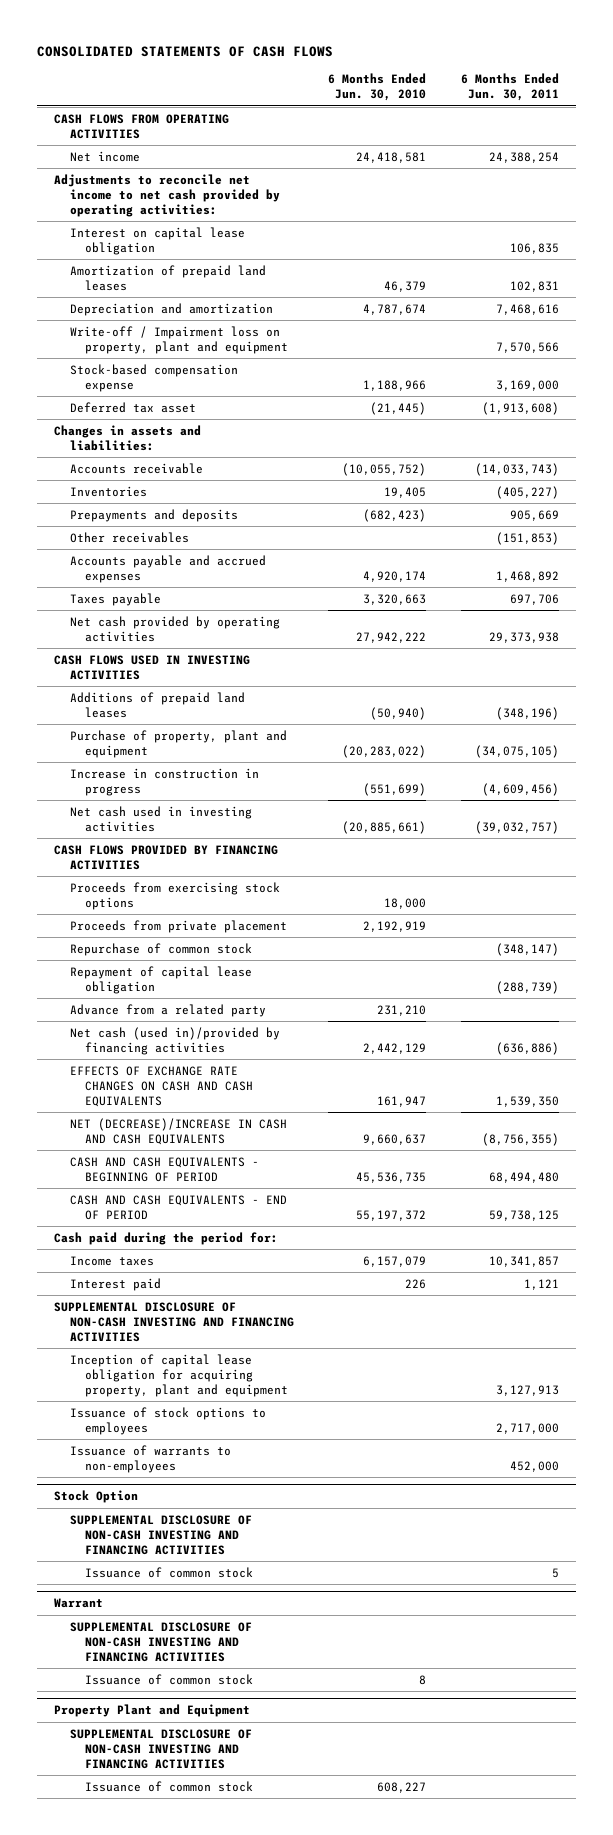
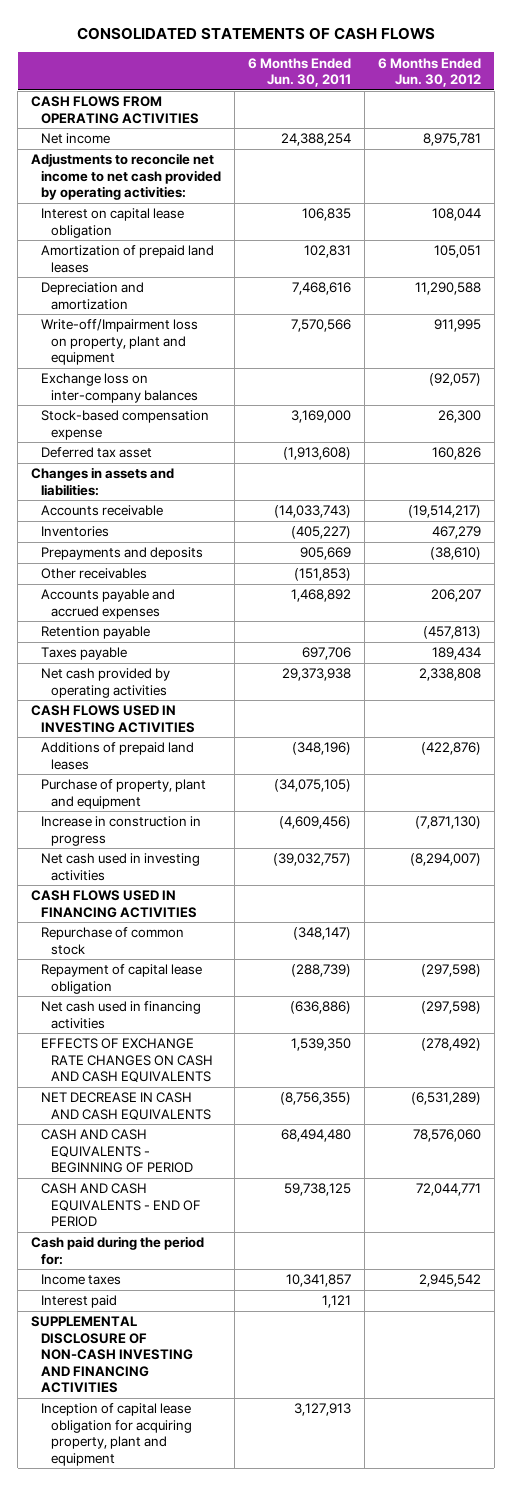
[328,73,427,102] 6 Months Ended Jun. 30, 2010 -> none
none -> [377,57,481,88] 6 Months Ended Jun. 30, 2012
[69,325,288,354] Write-off / Impairment loss on property, plant and equipment -> [41,319,199,366] Write-off/Impairment loss on property, plant and equipment
none -> [41,373,198,403] Exchange loss on inter-company balances
none -> [41,626,151,640] Retention payable
[69,881,280,910] Proceeds from exercising stock options -> none
[69,919,287,933] Proceeds from private placement -> none
[54,844,279,870] CASH FLOWS PROVIDED BY FINANCING ACTIVITIES -> [31,890,198,918] CASH FLOWS USED IN FINANCING ACTIVITIES
[69,1003,266,1017] Advance from a related party -> none
[69,1026,280,1055] Net cash (used in)/provided by financing activities -> [41,1001,202,1029] Net cash used in financing activities
[69,1117,287,1145] NET (DECREASE)/INCREASE IN CASH AND CASH EQUIVALENTS -> [41,1092,211,1120] NET DECREASE IN CASH AND CASH EQUIVALENTS
[69,1406,266,1435] Issuance of stock options to employees -> none
[69,1444,231,1473] Issuance of warrants to non-employees -> none
[54,1490,139,1504] Stock Option -> none
[69,1514,252,1555] SUPPLEMENTAL DISCLOSURE OF NON-CASH INVESTING AND FINANCING ACTIVITIES -> none
[84,1566,253,1578] Issuance of common stock -> none
[54,1598,104,1609] Warrant -> none
[69,1621,252,1662] SUPPLEMENTAL DISCLOSURE OF NON-CASH INVESTING AND FINANCING ACTIVITIES -> none
[84,1673,253,1685] Issuance of common stock -> none
[54,1704,251,1718] Property Plant and Equipment -> none
[69,1728,252,1769] SUPPLEMENTAL DISCLOSURE OF NON-CASH INVESTING AND FINANCING ACTIVITIES -> none
[84,1780,253,1792] Issuance of common stock -> none

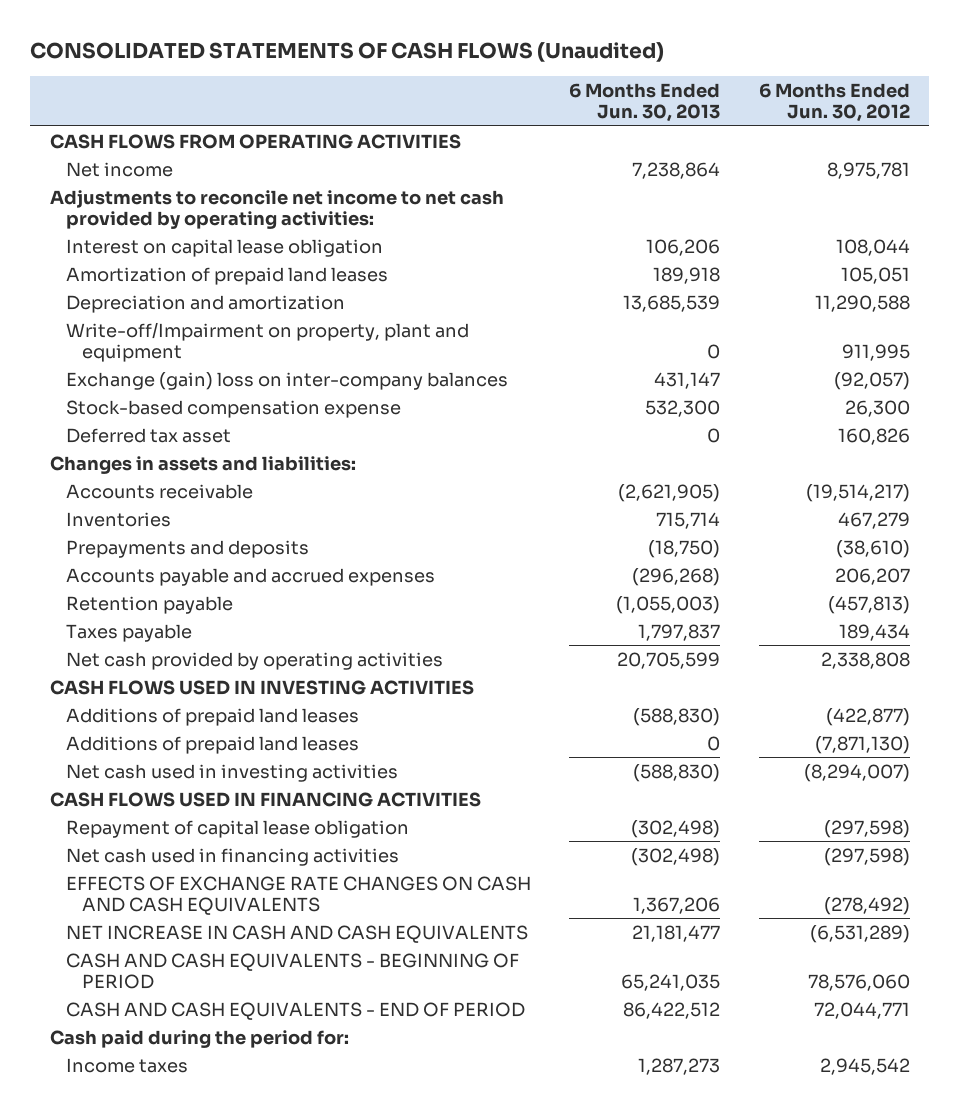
[77,26,436,40] CONSOLIDATED STATEMENTS OF CASH FLOWS -> [30,42,665,63] CONSOLIDATED STATEMENTS OF CASH FLOWS (Unaudited)
[247,57,351,88] 6 Months Ended Jun. 30, 2011 -> none
none -> [569,82,721,123] 6 Months Ended Jun. 30, 2013
[41,319,199,366] Write-off/Impairment loss on property, plant and equipment -> [65,321,469,362] Write-off/Impairment on property, plant and equipment
[41,373,198,403] Exchange loss on inter-company balances -> [65,371,508,390] Exchange (gain) loss on inter-company balances
[41,568,148,580] Other receivables -> none
[41,779,207,809] Purchase of property, plant and equipment -> none
[420,742,481,756] (422,876) -> [825,707,910,726] (422,877)
[41,816,202,846] Increase in construction in progress -> [65,735,359,754] Additions of prepaid land leases
[41,927,185,955] Repurchase of common stock -> none
[41,1092,211,1120] NET DECREASE IN CASH AND CASH EQUIVALENTS -> [65,924,528,943] NET INCREASE IN CASH AND CASH EQUIVALENTS
[41,1295,118,1309] Interest paid -> none
[31,1316,194,1394] SUPPLEMENTAL DISCLOSURE OF NON-CASH INVESTING AND FINANCING ACTIVITIES -> none
[41,1403,192,1466] Inception of capital lease obligation for acquiring property, plant and equipment -> none

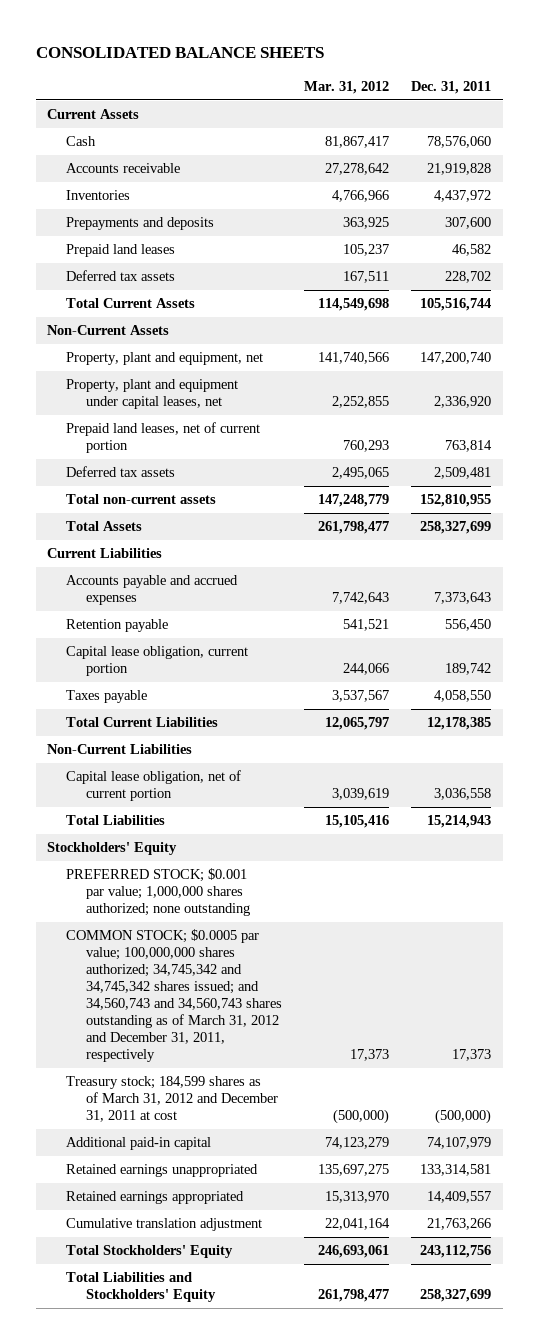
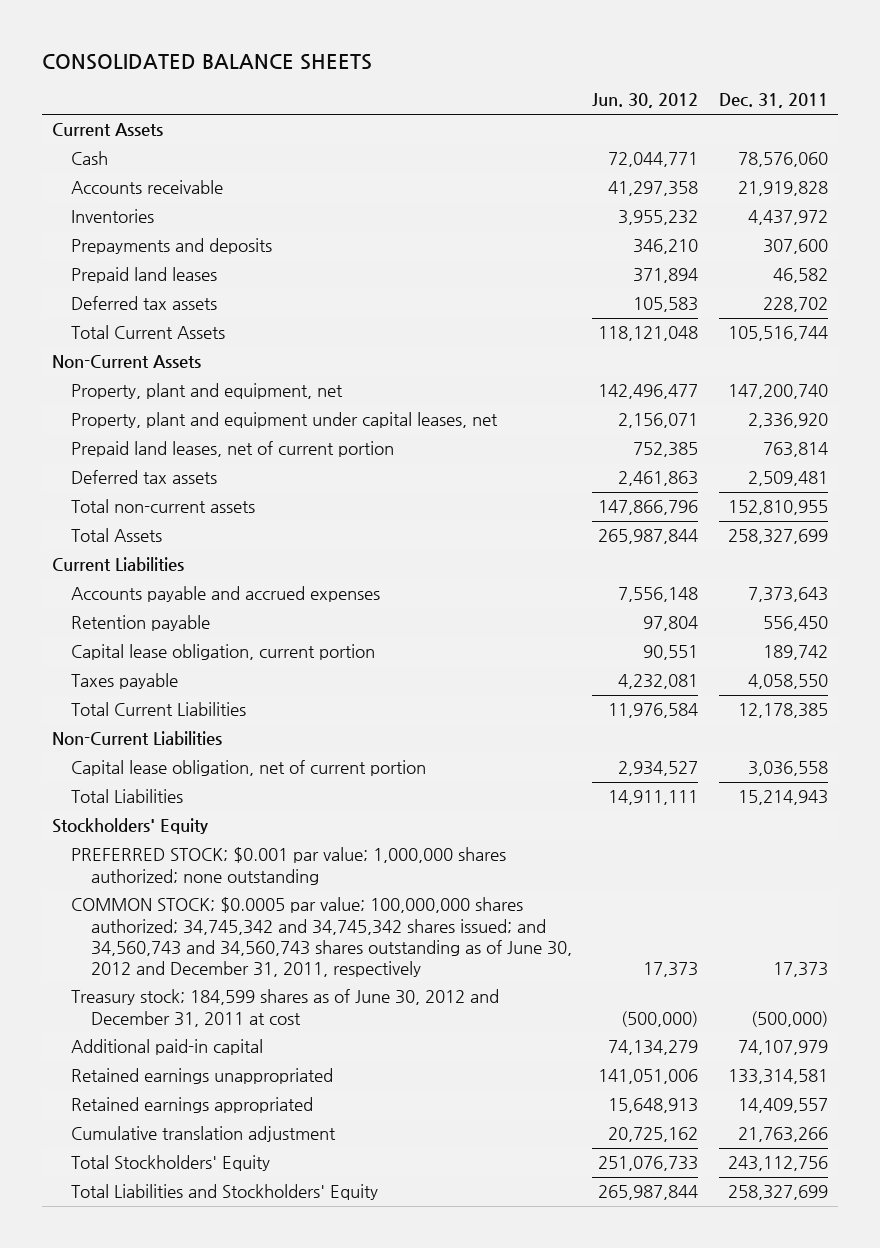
[304,81,390,95] Mar. 31, 2012 -> none
none -> [592,93,699,109] Jun. 30, 2012
[66,929,282,1063] COMMON STOCK; $0.0005 par value; 100,000,000 shares authorized; 34,745,342 and 34,745,342 shares issued; and 34,560,743 and 34,560,743 shares outstanding as of March 31, 2012 and December 31, 2011, respectively -> [71,897,572,977] COMMON STOCK; $0.0005 par value; 100,000,000 shares authorized; 34,745,342 and 34,745,342 shares issued; and 34,560,743 and 34,560,743 shares outstanding as of June 30, 2012 and December 31, 2011, respectively
[66,1076,278,1123] Treasury stock; 184,599 shares as of March 31, 2012 and December 31, 2011 at cost -> [71,989,500,1027] Treasury stock; 184,599 shares as of June 30, 2012 and December 31, 2011 at cost

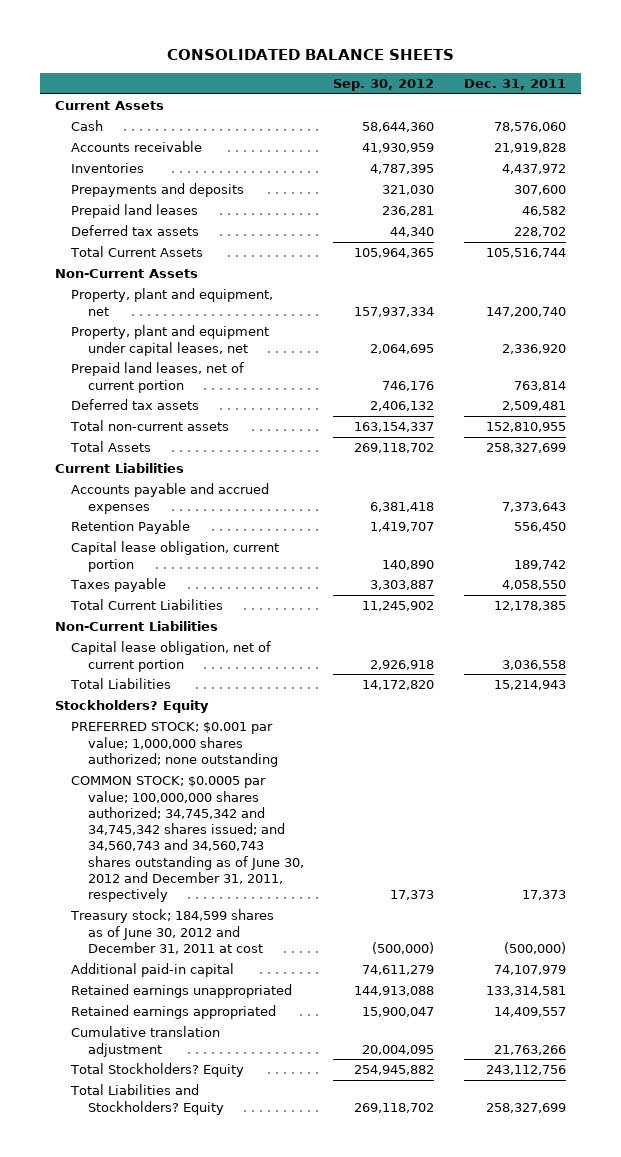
[592,93,699,109] Jun. 30, 2012 -> none
none -> [333,79,435,92] Sep. 30, 2012
[71,615,211,632] Retention payable -> [71,520,191,535] Retention Payable
[51,818,208,835] Stockholders' Equity -> [54,700,209,714] Stockholders? Equity
[71,1155,271,1172] Total Stockholders' Equity -> [70,1063,245,1078] Total Stockholders? Equity
[71,1184,379,1201] Total Liabilities and Stockholders' Equity -> [70,1084,224,1115] Total Liabilities and Stockholders? Equity

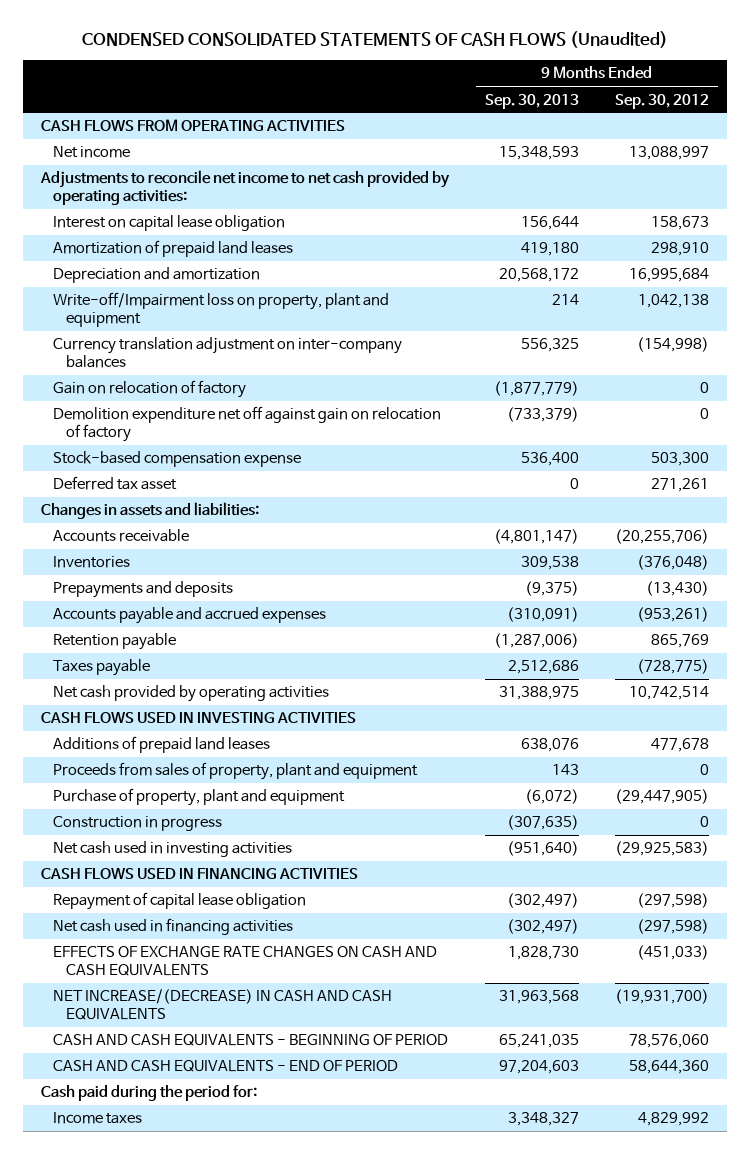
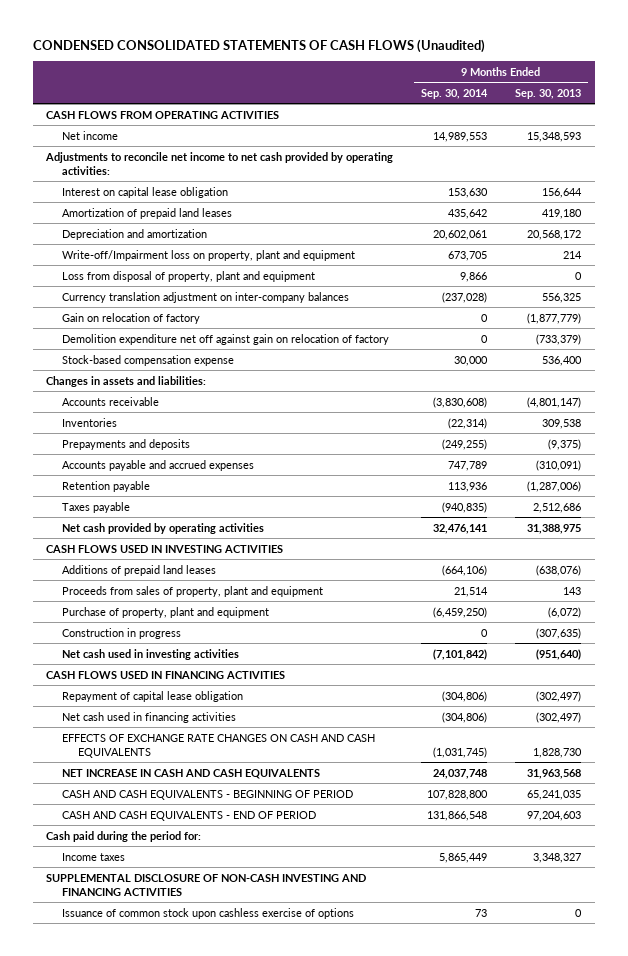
[614,93,709,109] Sep. 30, 2012 -> none
none -> [421,88,489,99] Sep. 30, 2014
none -> [62,270,316,282] Loss from disposal of property, plant and equipment
[53,476,178,491] Deferred tax asset -> none
[520,738,579,753] 638,076 -> [536,564,582,576] (638,076)
[53,989,393,1021] NET INCREASE/(DECREASE) IN CASH AND CASH EQUIVALENTS -> [62,768,321,779] NET INCREASE IN CASH AND CASH EQUIVALENTS
none -> [46,873,367,896] SUPPLEMENTAL DISCLOSURE OF NON-CASH INVESTING AND FINANCING ACTIVITIES
none -> [62,907,355,919] Issuance of common stock upon cashless exercise of options

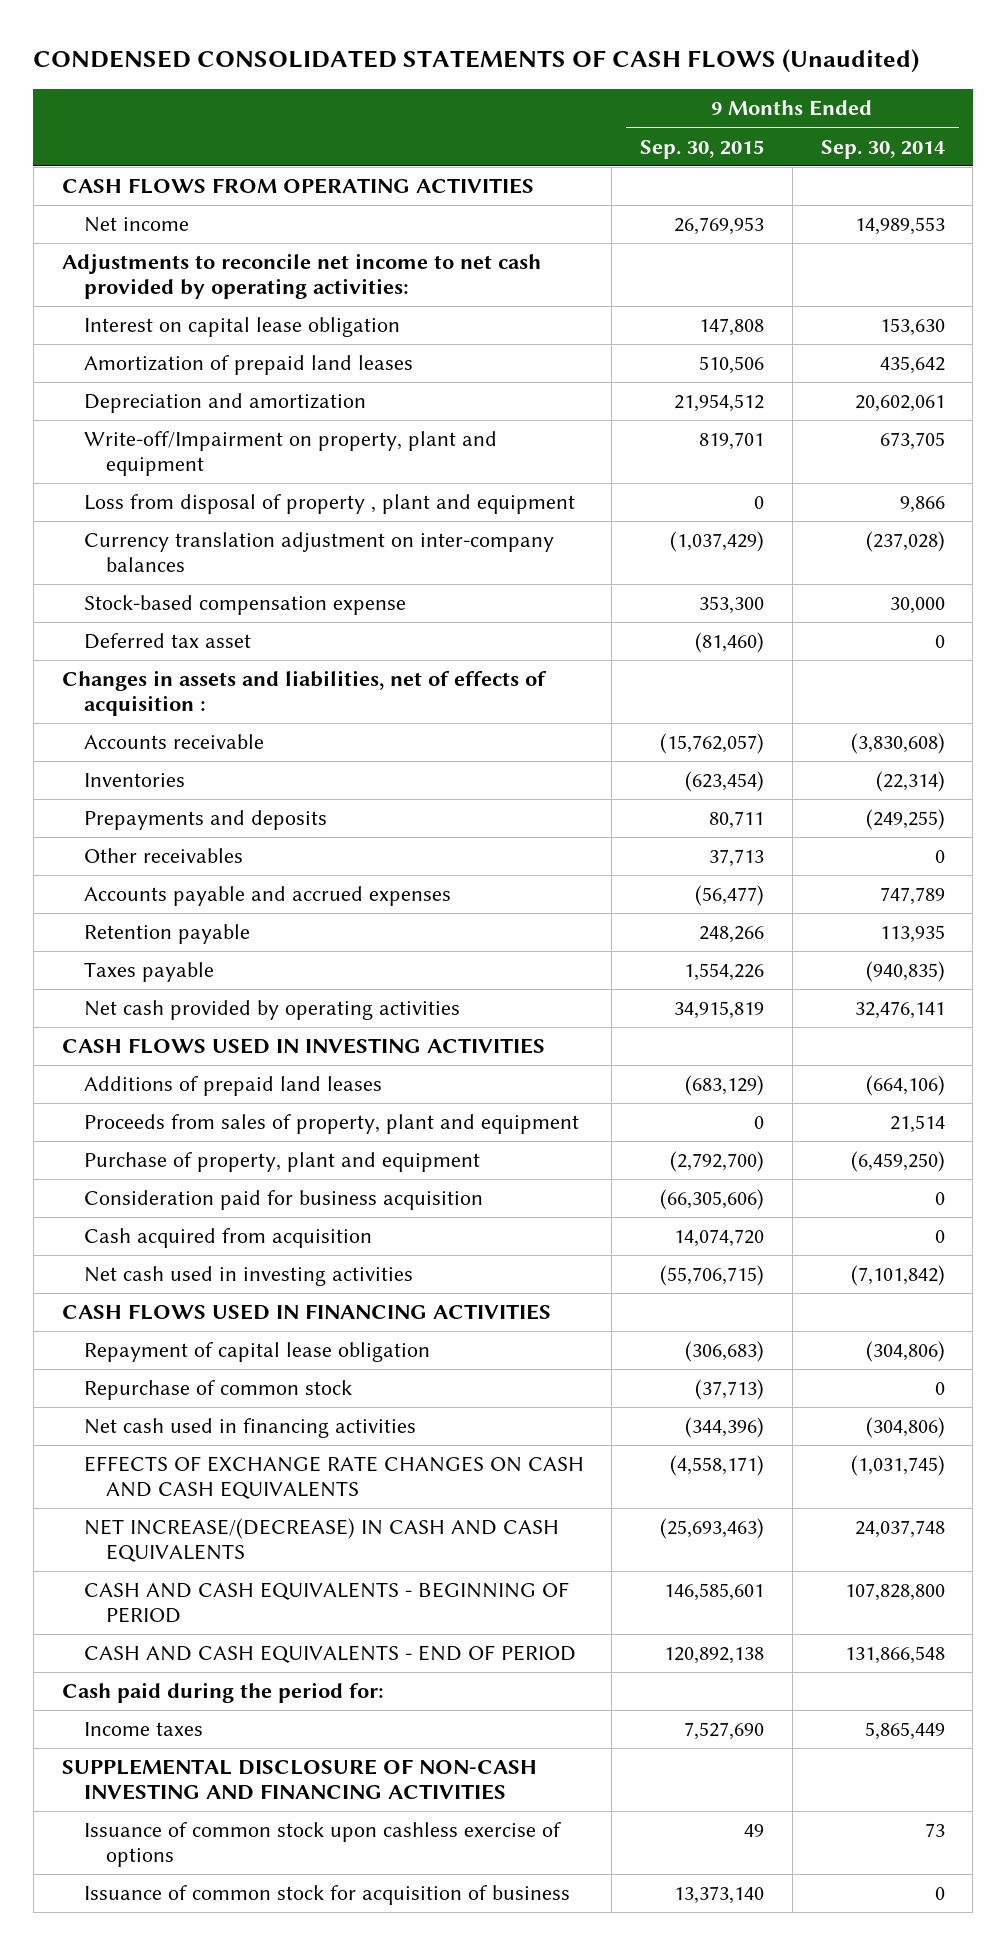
[515,88,582,99] Sep. 30, 2013 -> none
none -> [640,139,765,159] Sep. 30, 2015
[62,249,356,261] Write-off/Impairment loss on property, plant and equipment -> [83,431,497,477] Write-off/Impairment on property, plant and equipment
[62,270,316,282] Loss from disposal of property, plant and equipment -> [83,494,575,515] Loss from disposal of property , plant and equipment
[62,312,201,324] Gain on relocation of factory -> none
[62,333,390,345] Demolition expenditure net off against gain on relocation of factory -> none
none -> [83,633,251,650] Deferred tax asset
[46,375,207,387] Changes in assets and liabilities: -> [61,670,547,717] Changes in assets and liabilities, net of effects of acquisition :
none -> [83,848,243,864] Other receivables
[448,481,488,492] 113,936 -> [879,925,945,944] 113,935
[62,627,182,639] Construction in progress -> none
none -> [83,1190,483,1211] Consideration paid for business acquisition
none -> [83,1228,372,1249] Cash acquired from acquisition
none -> [83,1380,352,1401] Repurchase of common stock
[62,768,321,779] NET INCREASE IN CASH AND CASH EQUIVALENTS -> [83,1518,559,1563] NET INCREASE/(DECREASE) IN CASH AND CASH EQUIVALENTS
none -> [83,1885,570,1906] Issuance of common stock for acquisition of business

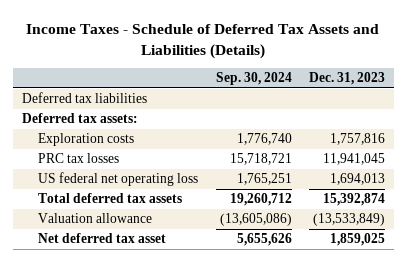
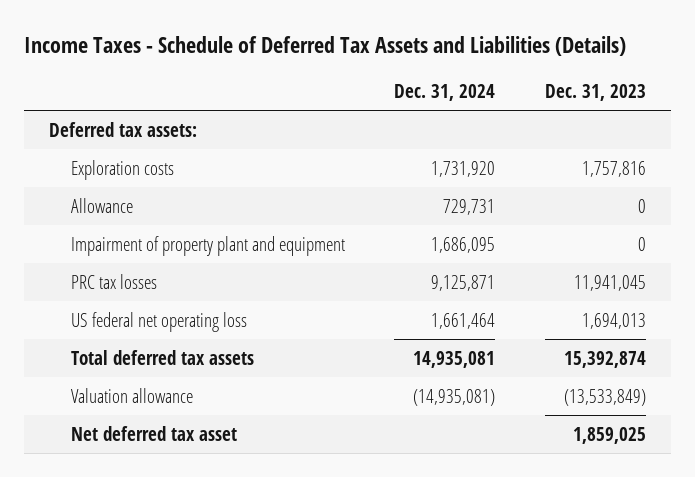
[215,72,292,86] Sep. 30, 2024 -> none
none -> [394,83,496,101] Dec. 31, 2024
[21,92,147,104] Deferred tax liabilities -> none
none -> [70,197,133,213] Allowance
none -> [70,235,345,256] Impairment of property plant and equipment

